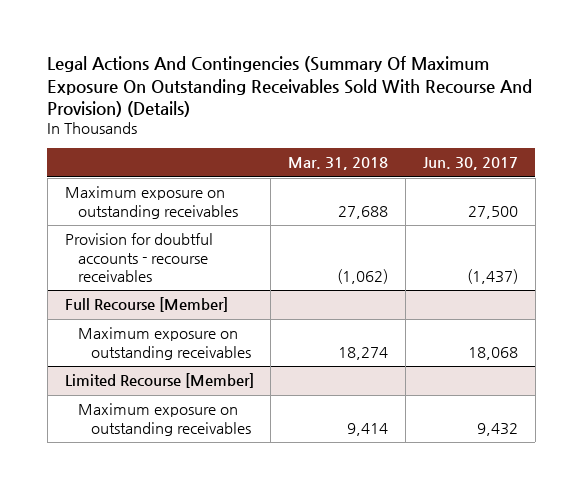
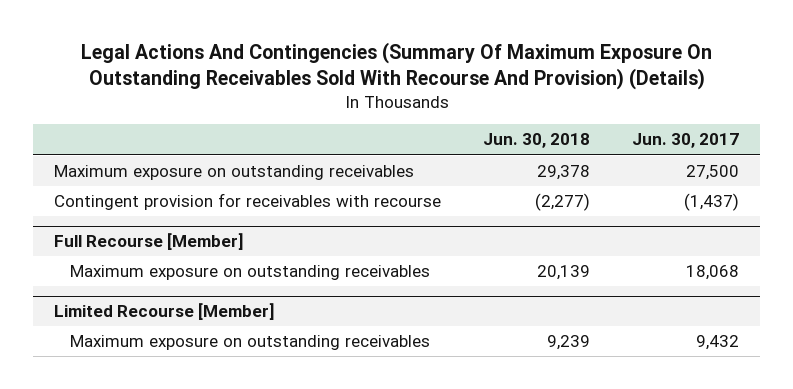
[288,157,389,171] Mar. 31, 2018 -> none
none -> [483,133,591,149] Jun. 30, 2018
[64,233,213,282] Provision for doubtful accounts - recourse receivables -> [53,193,441,211] Contingent provision for receivables with recourse

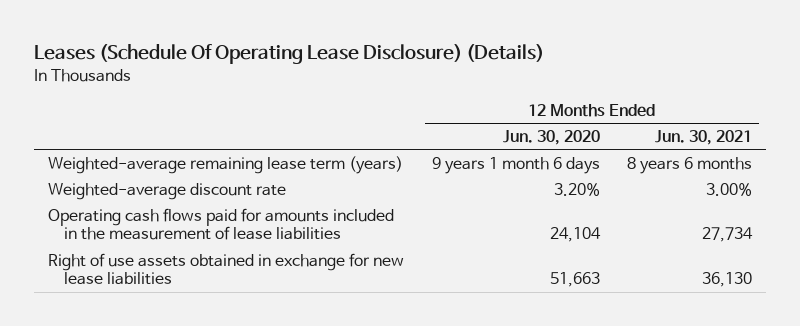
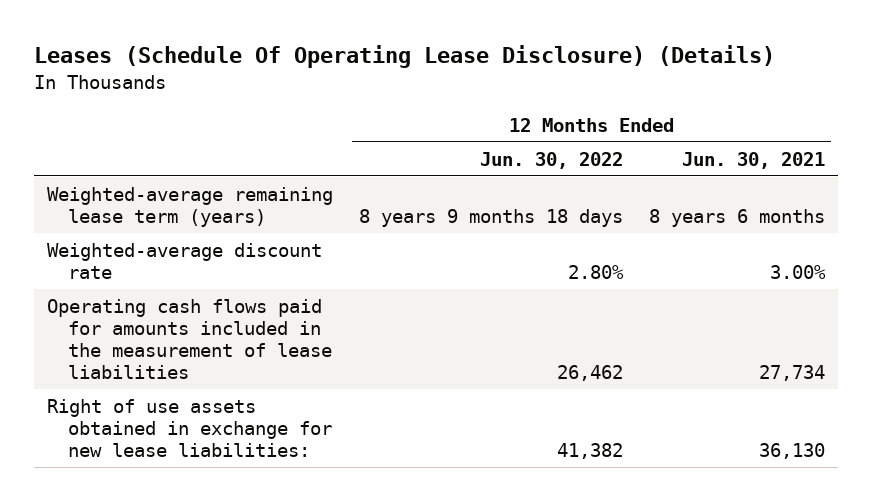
[502,129,600,145] Jun. 30, 2020 -> none
none -> [479,151,623,169] Jun. 30, 2022
[48,252,405,286] Right of use assets obtained in exchange for new lease liabilities -> [46,398,332,457] Right of use assets obtained in exchange for new lease liabilities:

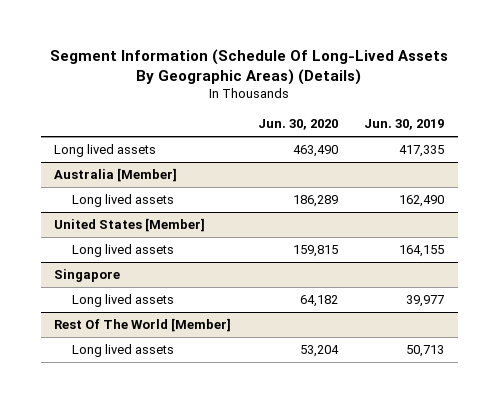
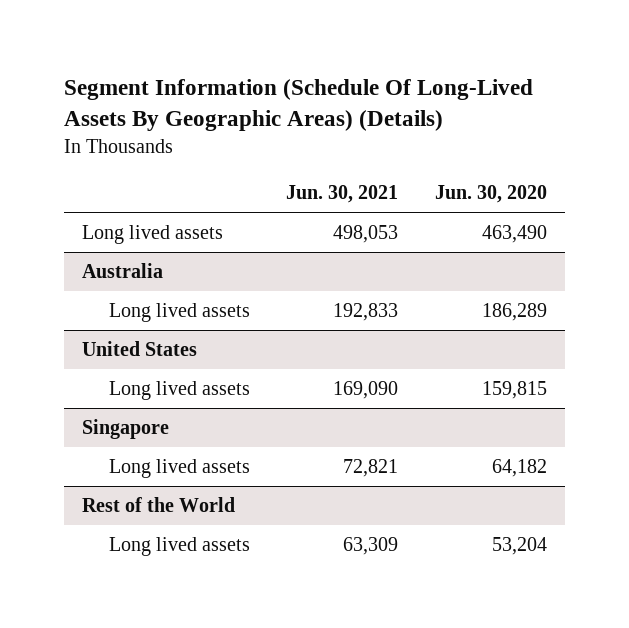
[364,119,445,131] Jun. 30, 2019 -> none
none -> [286,185,399,204] Jun. 30, 2021
[53,168,177,183] Australia [Member] -> [82,262,164,278] Australia
[53,218,205,233] United States [Member] -> [82,340,198,356] United States
[53,318,231,333] Rest Of The World [Member] -> [82,496,236,512] Rest of the World

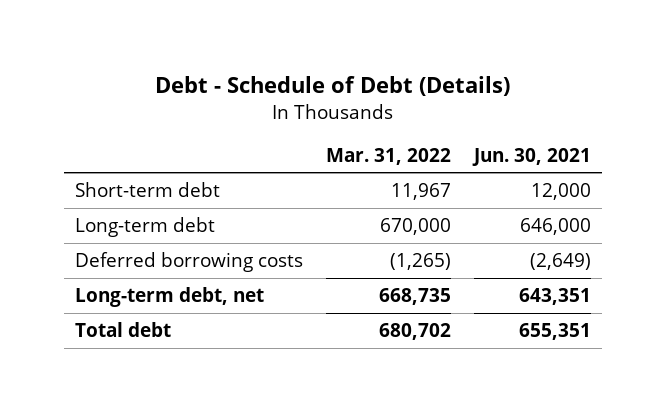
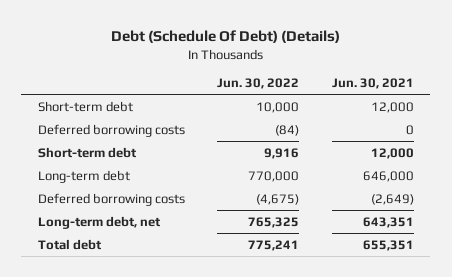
[154,76,510,97] Debt - Schedule of Debt (Details) -> [110,30,340,44] Debt (Schedule Of Debt) (Details)
[325,147,451,165] Mar. 31, 2022 -> none
none -> [217,78,300,90] Jun. 30, 2022
none -> [37,123,185,137] Deferred borrowing costs
none -> [37,146,137,158] Short-term debt

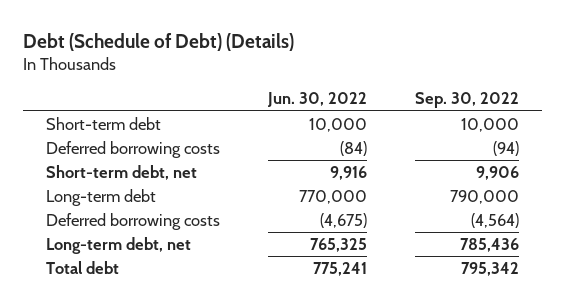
[110,30,340,44] Debt (Schedule Of Debt) (Details) -> [22,32,294,51] Debt (Schedule of Debt) (Details)
[332,78,415,90] Jun. 30, 2021 -> none
none -> [414,92,519,109] Sep. 30, 2022
[37,146,137,158] Short-term debt -> [46,164,198,180] Short-term debt, net

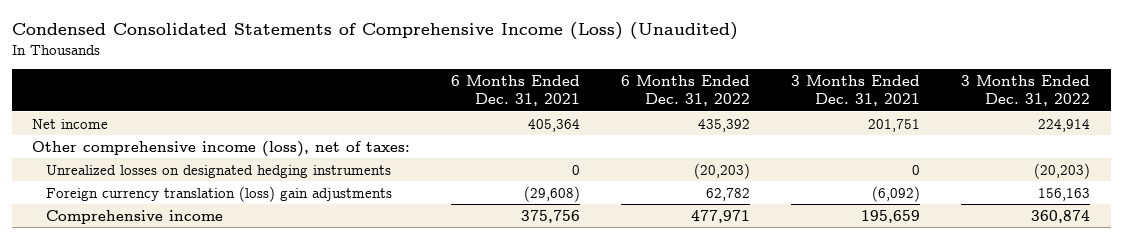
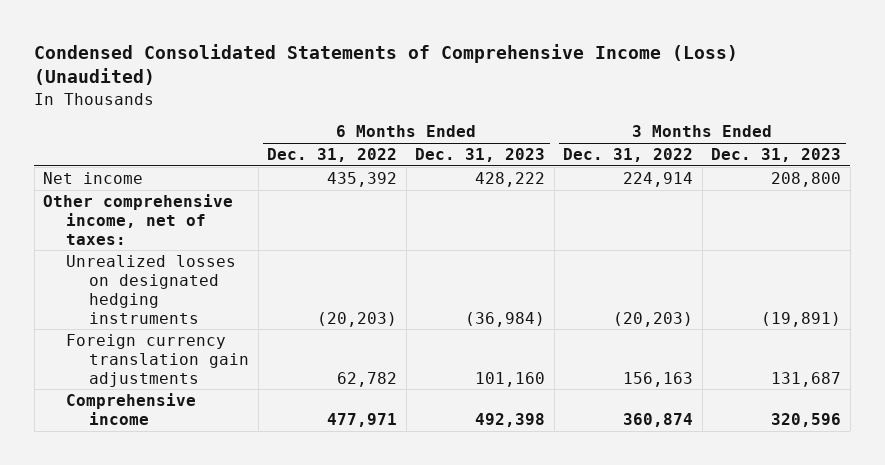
[451,74,581,107] 6 Months Ended Dec. 31, 2021 -> none
[791,74,921,107] 3 Months Ended Dec. 31, 2021 -> none
none -> [415,148,546,163] Dec. 31, 2023
none -> [711,148,842,163] Dec. 31, 2023
[32,140,411,157] Other comprehensive income (loss), net of taxes: -> [43,194,234,245] Other comprehensive income, net of taxes:
[45,185,392,202] Foreign currency translation (loss) gain adjustments -> [66,334,250,387] Foreign currency translation gain adjustments

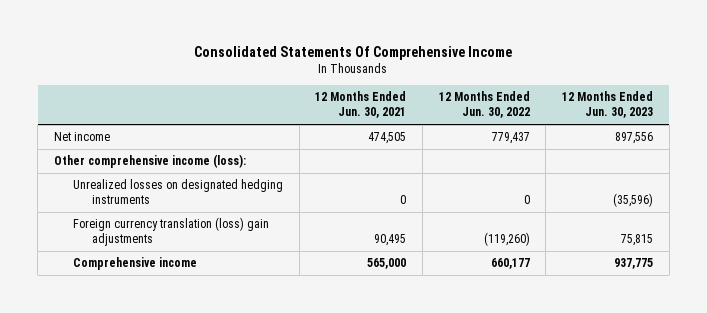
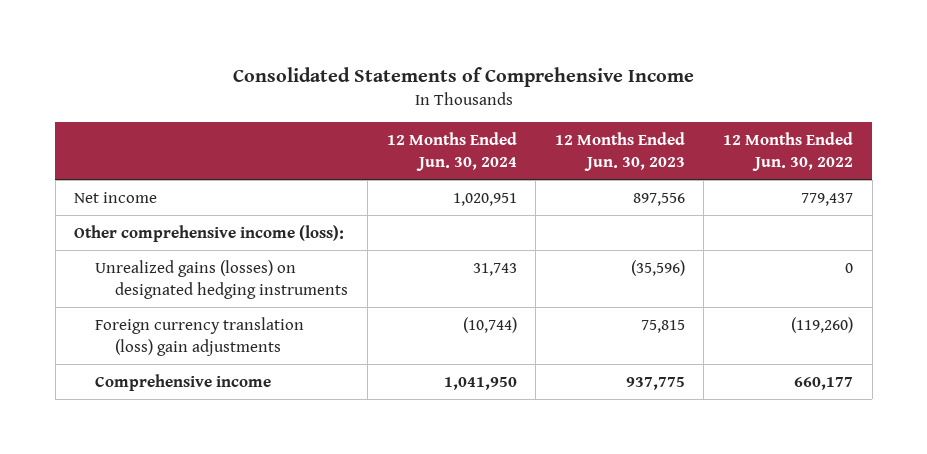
[194,45,513,60] Consolidated Statements Of Comprehensive Income -> [232,66,694,87] Consolidated Statements of Comprehensive Income
[315,91,407,119] 12 Months Ended Jun. 30, 2021 -> none
none -> [386,131,517,171] 12 Months Ended Jun. 30, 2024
[73,179,284,205] Unrealized losses on designated hedging instruments -> [94,259,349,300] Unrealized gains (losses) on designated hedging instruments

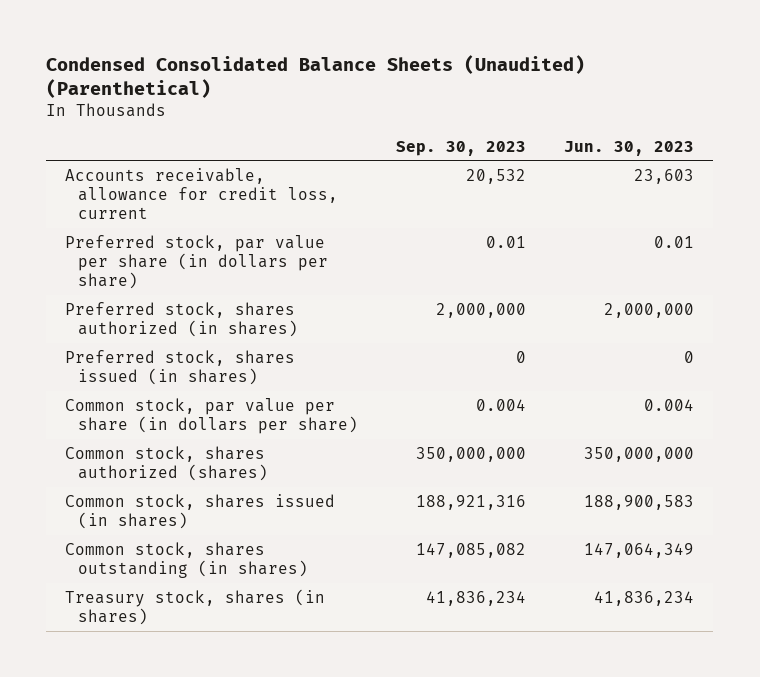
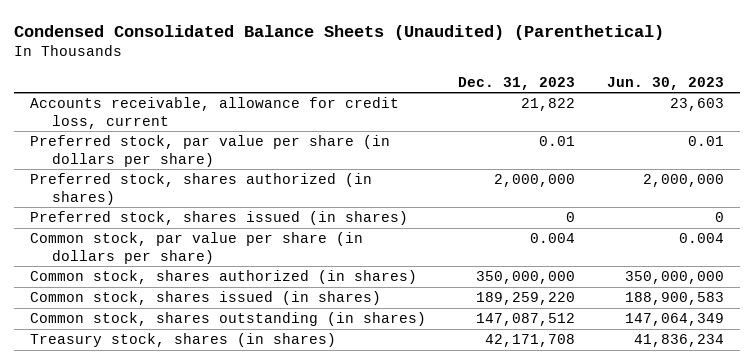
[396,140,527,156] Sep. 30, 2023 -> none
none -> [458,76,576,90] Dec. 31, 2023
[65,445,268,481] Common stock, shares authorized (shares) -> [29,270,417,285] Common stock, shares authorized (in shares)

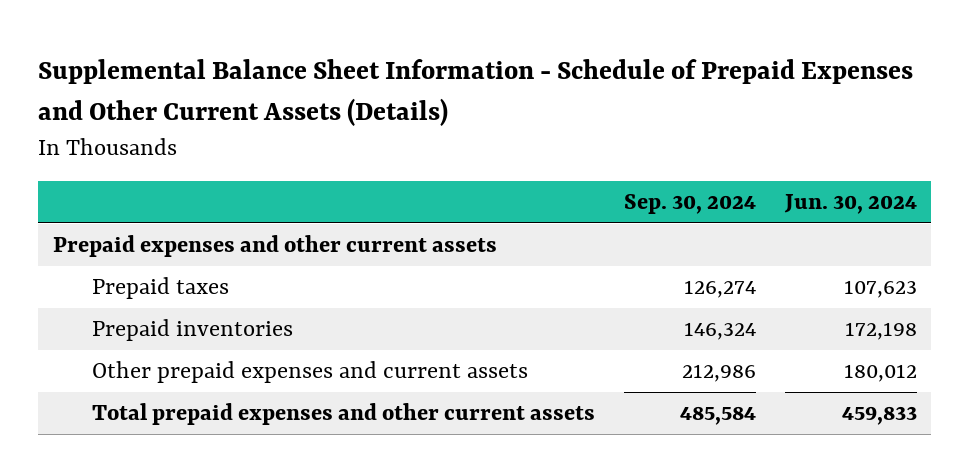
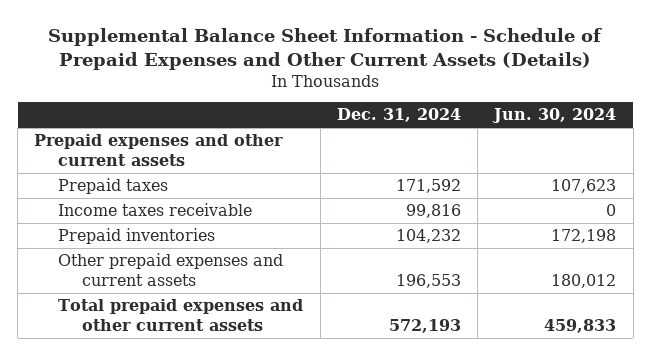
[623,194,756,215] Sep. 30, 2024 -> none
none -> [336,108,461,123] Dec. 31, 2024
none -> [58,203,253,217] Income taxes receivable

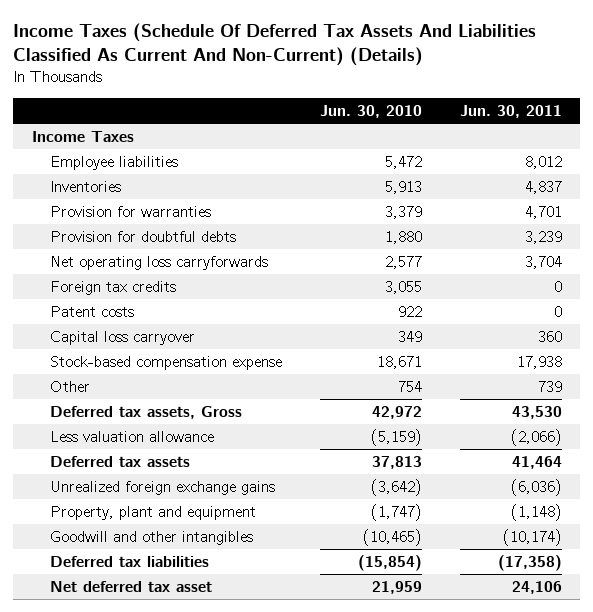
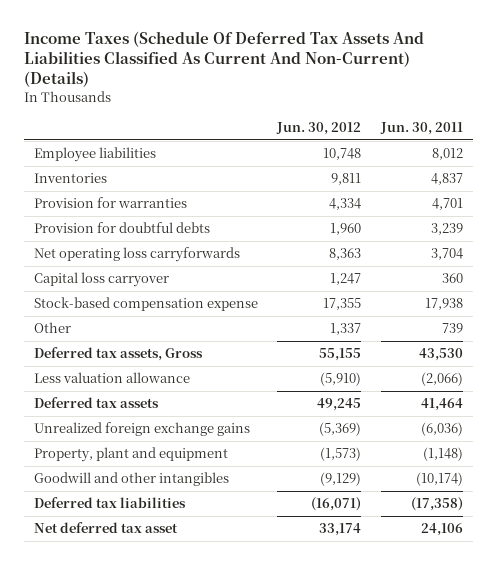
[319,105,422,119] Jun. 30, 2010 -> none
none -> [276,121,362,135] Jun. 30, 2012
[31,130,134,142] Income Taxes -> none
[50,280,177,295] Foreign tax credits -> none
[50,305,135,317] Patent costs -> none

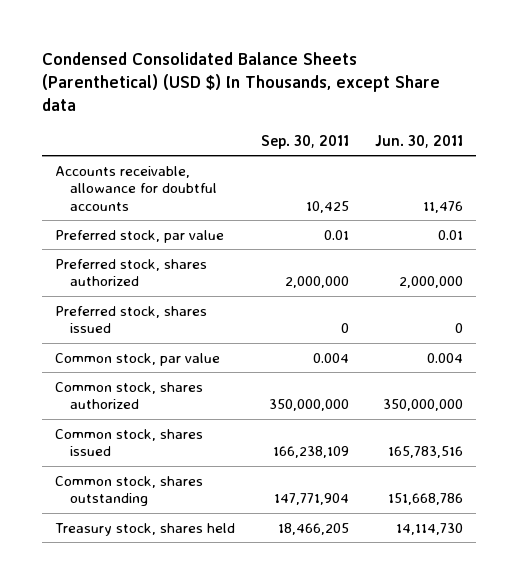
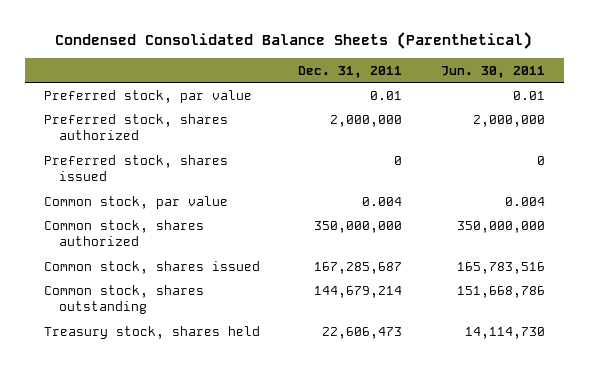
[42,52,441,112] Condensed Consolidated Balance Sheets (Parenthetical) (USD $) In Thousands, except Share data -> [55,32,533,50] Condensed Consolidated Balance Sheets (Parenthetical)
[261,134,350,149] Sep. 30, 2011 -> none
none -> [298,65,403,78] Dec. 31, 2011
[55,165,218,211] Accounts receivable, allowance for doubtful accounts -> none

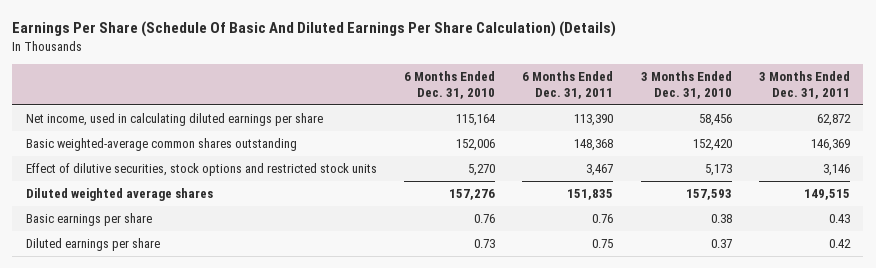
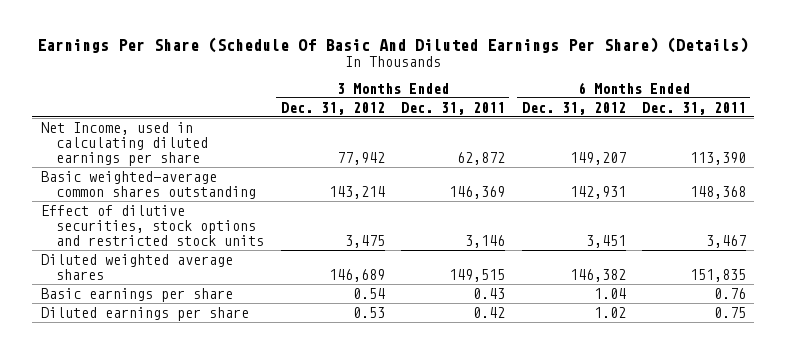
[12,20,617,37] Earnings Per Share (Schedule Of Basic And Diluted Earnings Per Share Calculation) (Details) -> [37,36,749,53] Earnings Per Share (Schedule Of Basic And Diluted Earnings Per Share) (Details)
[404,71,496,99] 6 Months Ended Dec. 31, 2010 -> none
[640,71,732,99] 3 Months Ended Dec. 31, 2010 -> none
none -> [280,101,385,115] Dec. 31, 2012
none -> [521,101,626,115] Dec. 31, 2012
[25,113,323,127] Net income, used in calculating diluted earnings per share -> [40,121,209,167] Net Income, used in calculating diluted earnings per share

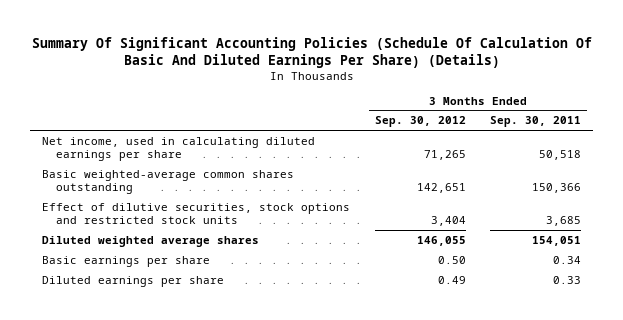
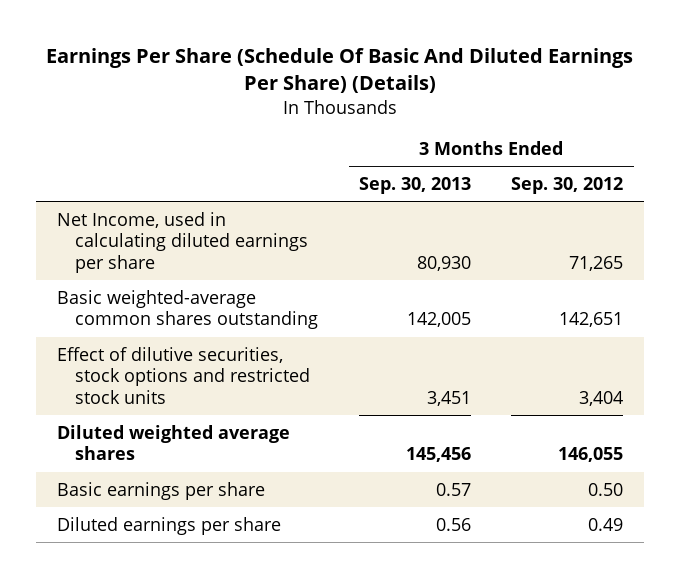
[31,36,592,68] Summary Of Significant Accounting Policies (Schedule Of Calculation Of Basic And Diluted Earnings Per Share) (Details) -> [46,48,634,94] Earnings Per Share (Schedule Of Basic And Diluted Earnings Per Share) (Details)
[489,116,581,128] Sep. 30, 2011 -> none
none -> [358,176,471,194] Sep. 30, 2013
[42,136,316,162] Net income, used in calculating diluted earnings per share -> [56,211,309,274] Net Income, used in calculating diluted earnings per share

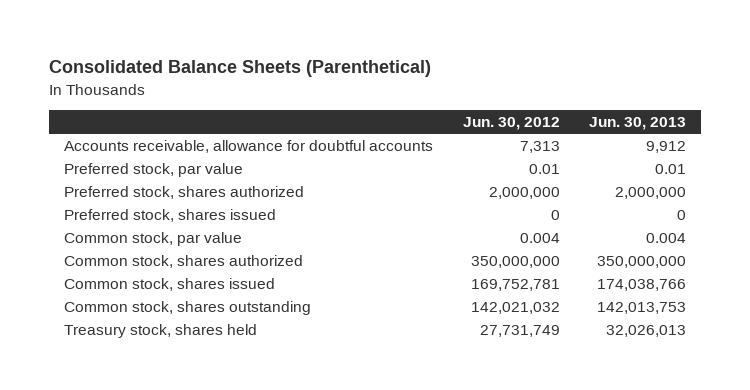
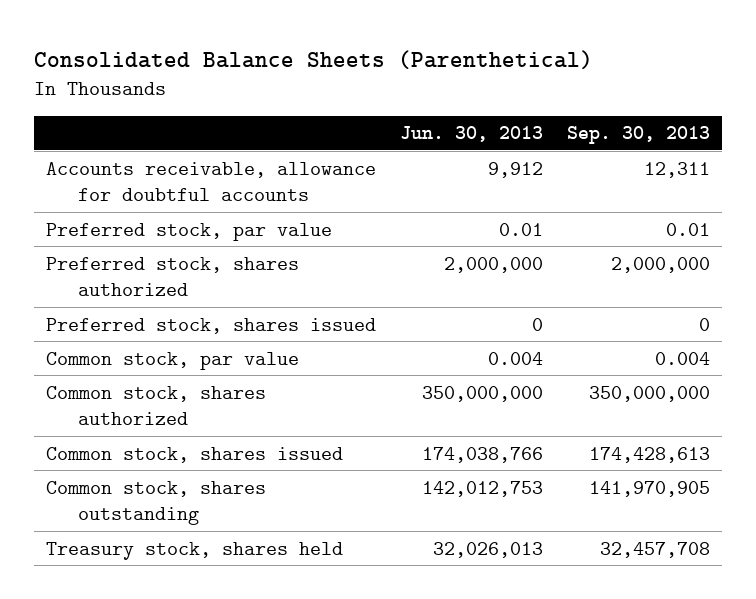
[462,117,560,131] Jun. 30, 2012 -> none
none -> [567,126,711,145] Sep. 30, 2013
[597,301,687,314] 142,013,753 -> [422,480,544,497] 142,012,753

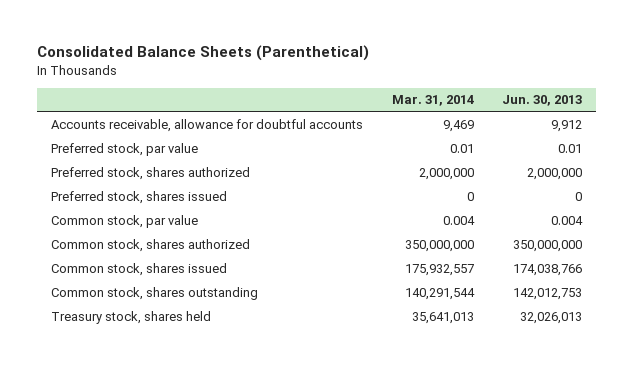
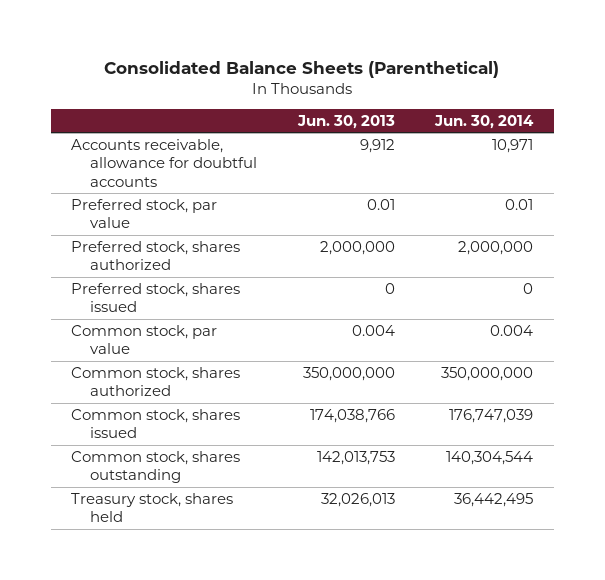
[391,95,474,107] Mar. 31, 2014 -> none
none -> [434,114,535,129] Jun. 30, 2014
[513,288,583,301] 142,012,753 -> [316,450,395,465] 142,013,753

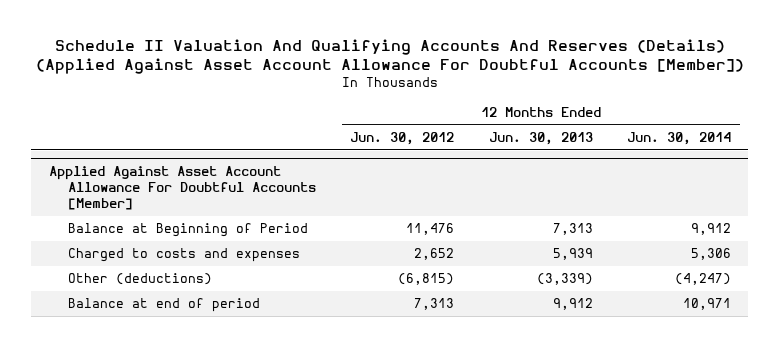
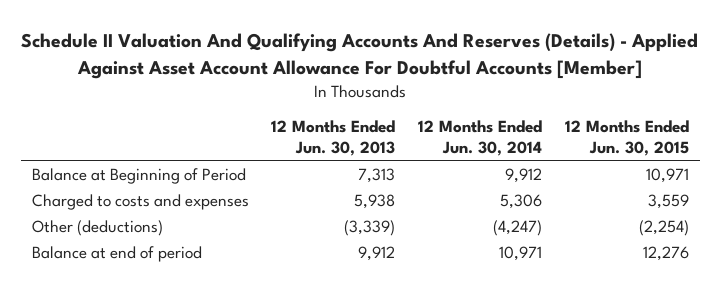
[35,38,744,74] Schedule II Valuation And Qualifying Accounts And Reserves (Details) (Applied Against Asset Account Allowance For Doubtful Accounts [Member]) -> [21,33,699,79] Schedule II Valuation And Qualifying Accounts And Reserves (Details) - Applied Against Asset Account Allowance For Doubtful Accounts [Member]
[350,131,455,145] Jun. 30, 2012 -> none
none -> [564,120,689,156] 12 Months Ended Jun. 30, 2015
[48,166,317,211] Applied Against Asset Account Allowance For Doubtful Accounts [Member] -> none
[552,248,593,261] 5,939 -> [354,193,396,209] 5,938

